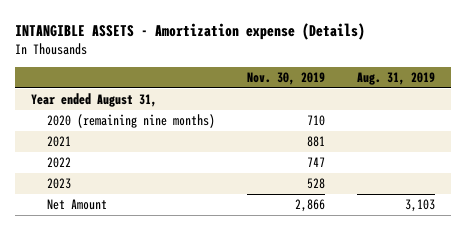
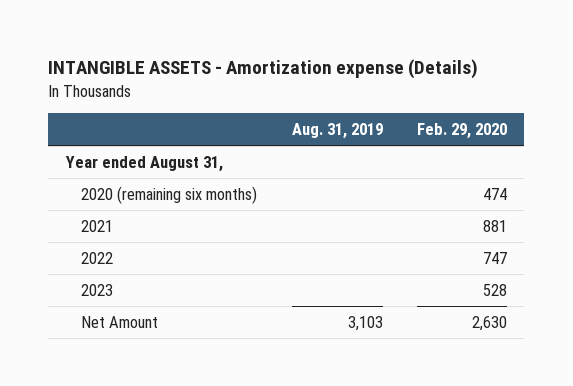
[246,72,325,86] Nov. 30, 2019 -> none
none -> [417,123,508,140] Feb. 29, 2020
[46,114,215,129] 2020 (remaining nine months) -> [81,185,258,204] 2020 (remaining six months)

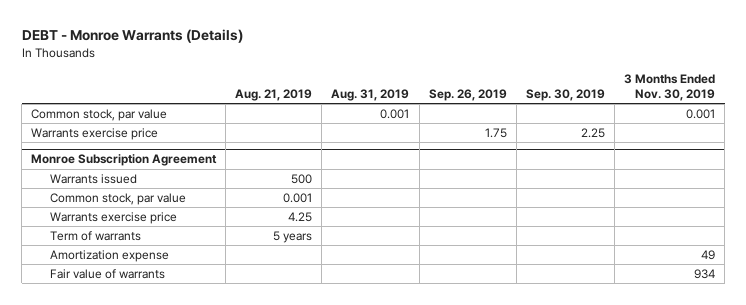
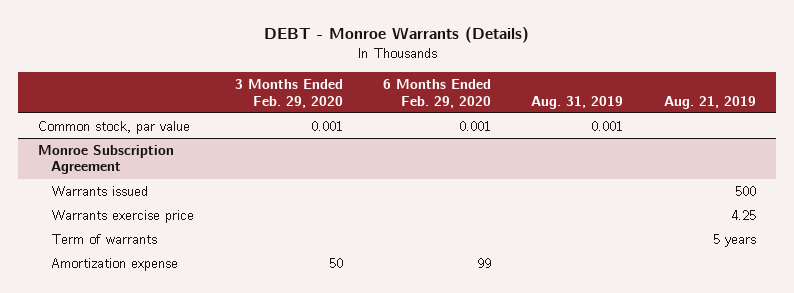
[428,88,507,101] Sep. 26, 2019 -> none
[525,88,605,101] Sep. 30, 2019 -> none
[623,74,715,101] 3 Months Ended Nov. 30, 2019 -> none
none -> [234,78,343,108] 3 Months Ended Feb. 29, 2020
none -> [383,78,492,108] 6 Months Ended Feb. 29, 2020
[31,128,159,141] Warrants exercise price -> none
[50,193,187,206] Common stock, par value -> none
[50,269,166,280] Fair value of warrants -> none

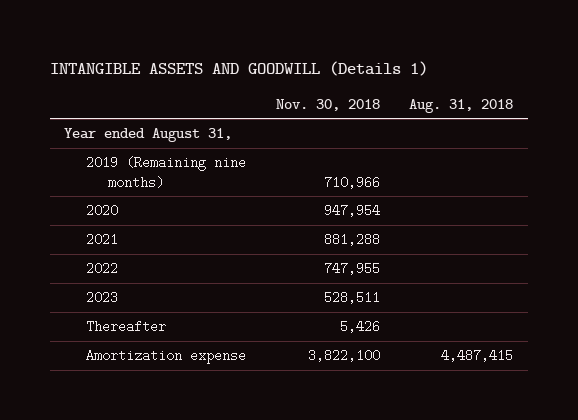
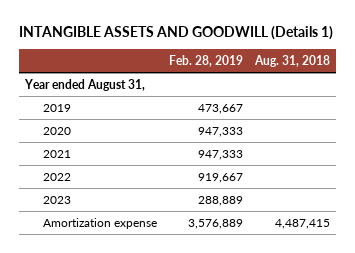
[275,98,380,111] Nov. 30, 2018 -> none
none -> [169,55,244,68] Feb. 28, 2019
[86,156,247,189] 2019 (Remaining nine months) -> [43,103,72,112] 2019
[86,320,167,334] Thereafter -> none

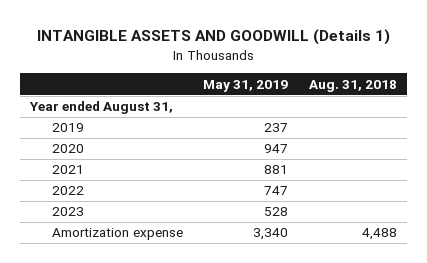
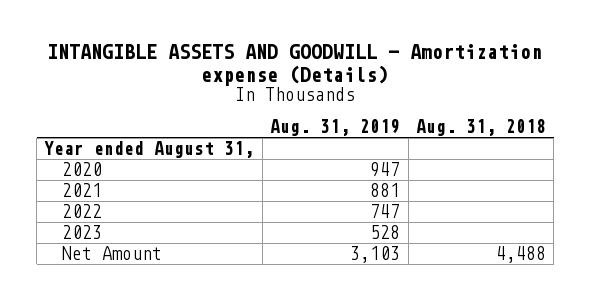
[36,29,390,46] INTANGIBLE ASSETS AND GOODWILL (Details 1) -> [47,44,543,86] INTANGIBLE ASSETS AND GOODWILL - Amortization expense (Details)
[203,79,289,92] May 31, 2019 -> none
none -> [270,119,401,137] Aug. 31, 2019
[51,123,84,133] 2019 -> none
[51,228,183,241] Amortization expense -> [62,246,163,261] Net Amount

